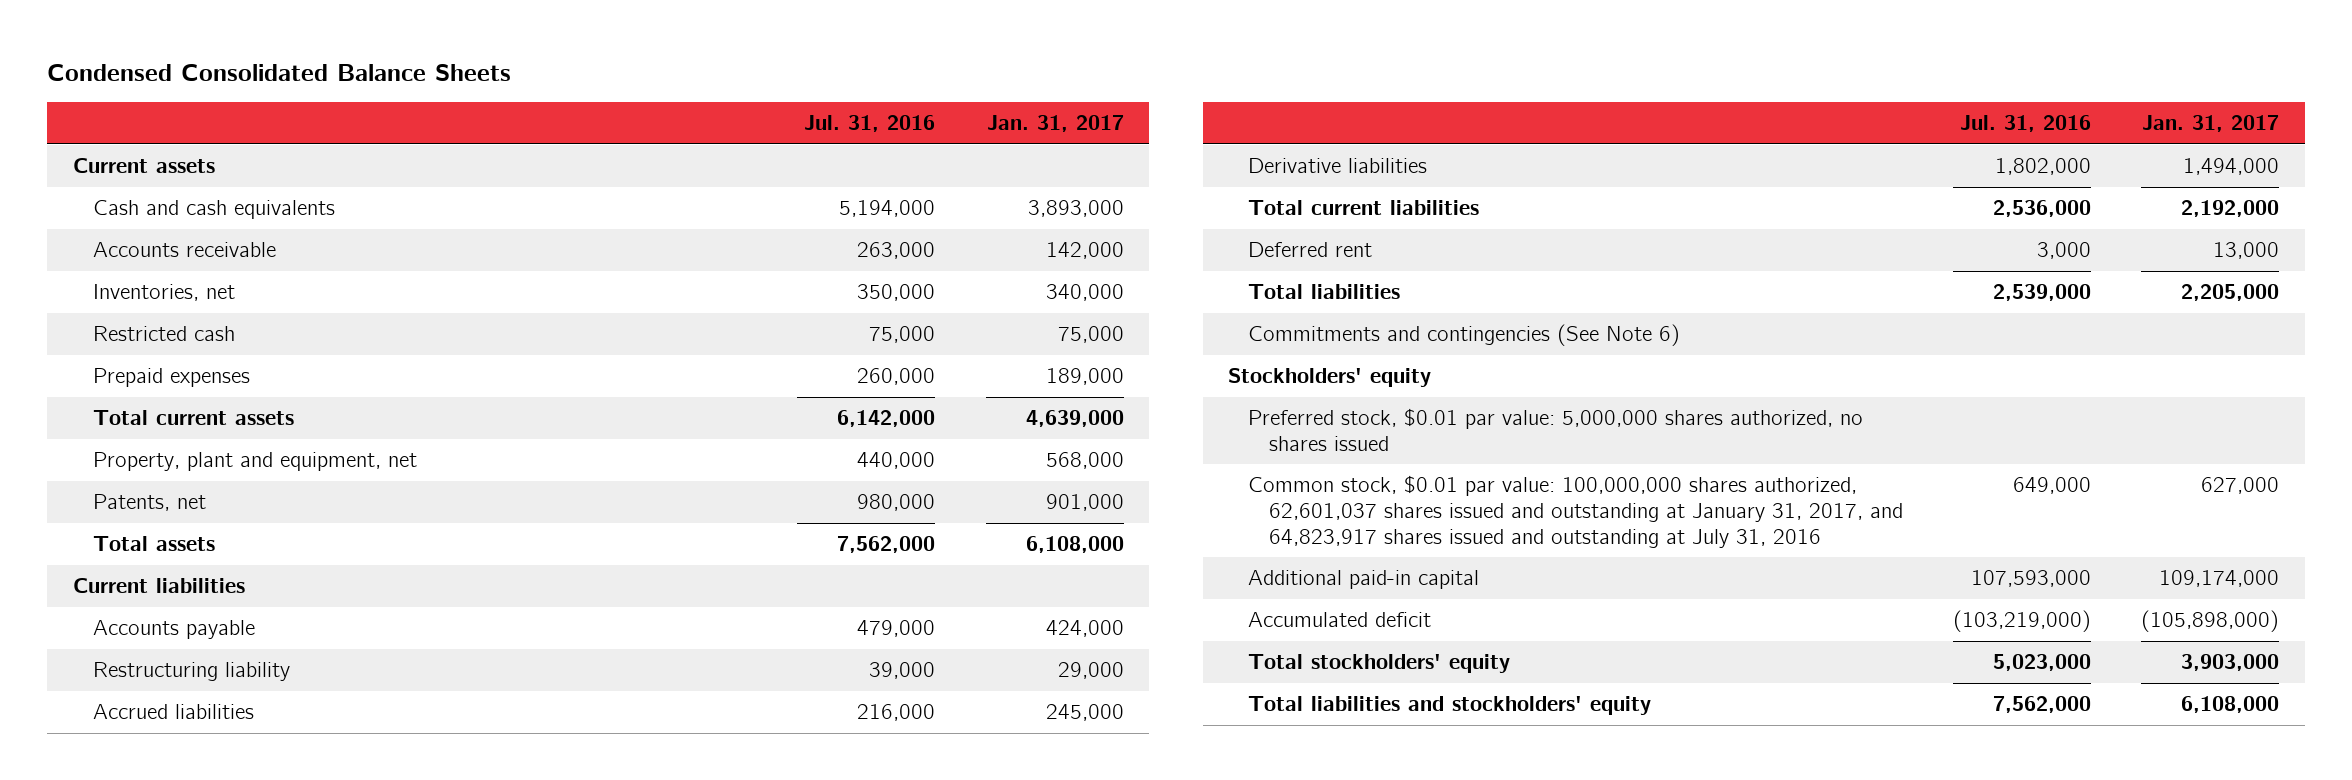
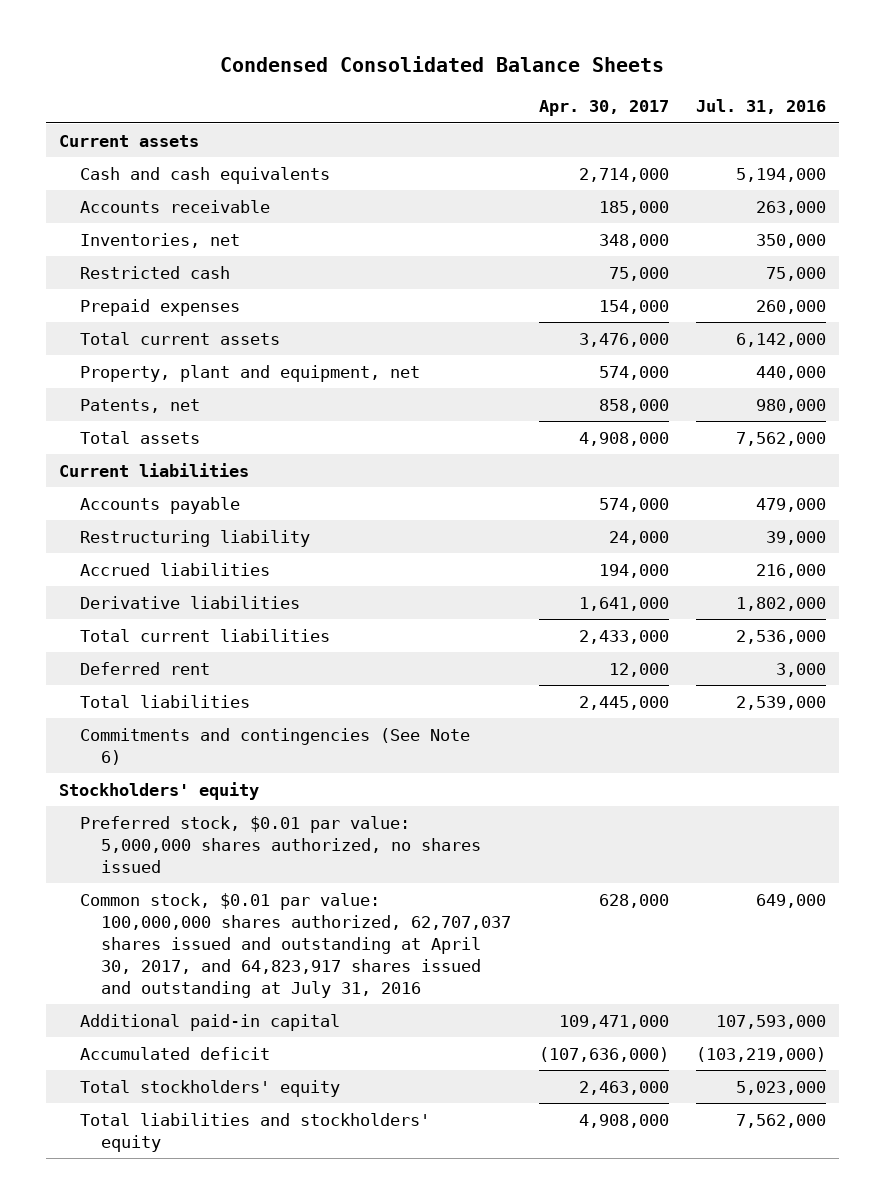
[986,115,1124,133] Jan. 31, 2017 -> none
none -> [538,100,669,117] Apr. 30, 2017
[1248,475,1903,549] Common stock, $0.01 par value: 100,000,000 shares authorized, 62,601,037 shares issued and outstanding at January 31, 2017, and 64,823,917 shares issued and outstanding at July 31, 2016 -> [80,892,512,998] Common stock, $0.01 par value: 100,000,000 shares authorized, 62,707,037 shares issued and outstanding at April 30, 2017, and 64,823,917 shares issued and outstanding at July 31, 2016

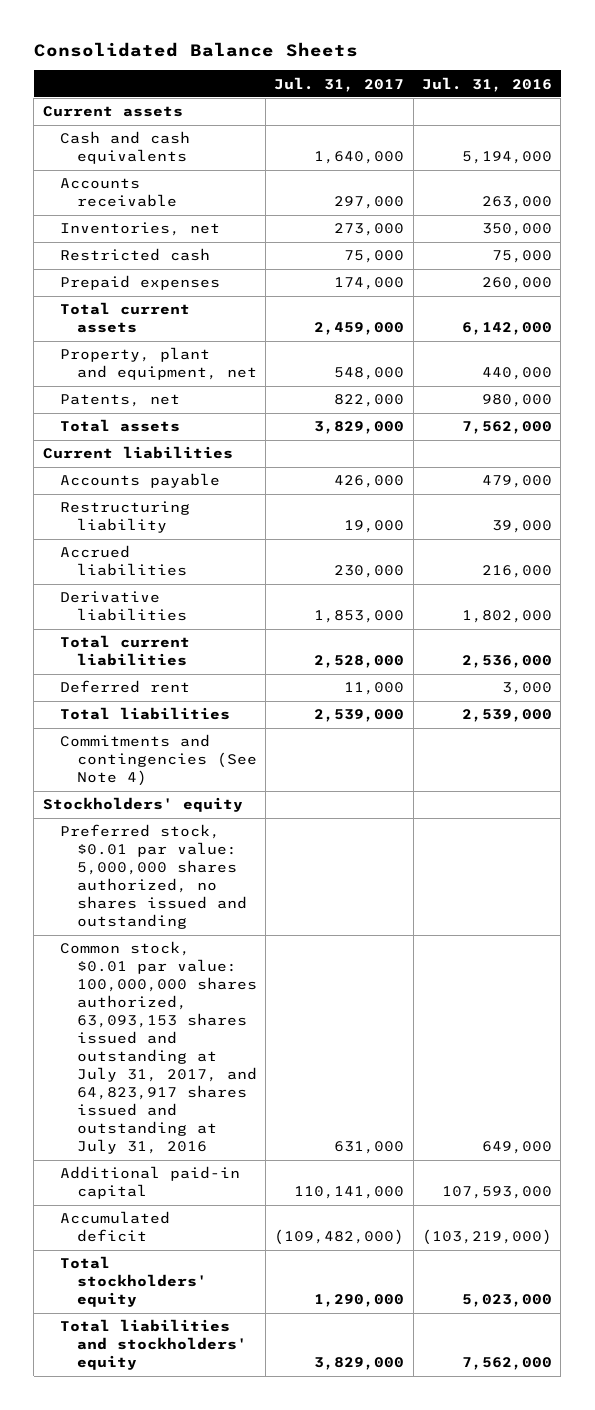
[220,56,665,73] Condensed Consolidated Balance Sheets -> [33,41,358,57] Consolidated Balance Sheets
[538,100,669,117] Apr. 30, 2017 -> none
none -> [274,76,405,92] Jul. 31, 2017
[80,727,471,765] Commitments and contingencies (See Note 6) -> [59,734,257,787] Commitments and contingencies (See Note 4)
[80,815,482,873] Preferred stock, $0.01 par value: 5,000,000 shares authorized, no shares issued -> [59,824,247,930] Preferred stock, $0.01 par value: 5,000,000 shares authorized, no shares issued and outstanding
[80,892,512,998] Common stock, $0.01 par value: 100,000,000 shares authorized, 62,707,037 shares issued and outstanding at April 30, 2017, and 64,823,917 shares issued and outstanding at July 31, 2016 -> [59,941,257,1155] Common stock, $0.01 par value: 100,000,000 shares authorized, 63,093,153 shares issued and outstanding at July 31, 2017, and 64,823,917 shares issued and outstanding at July 31, 2016

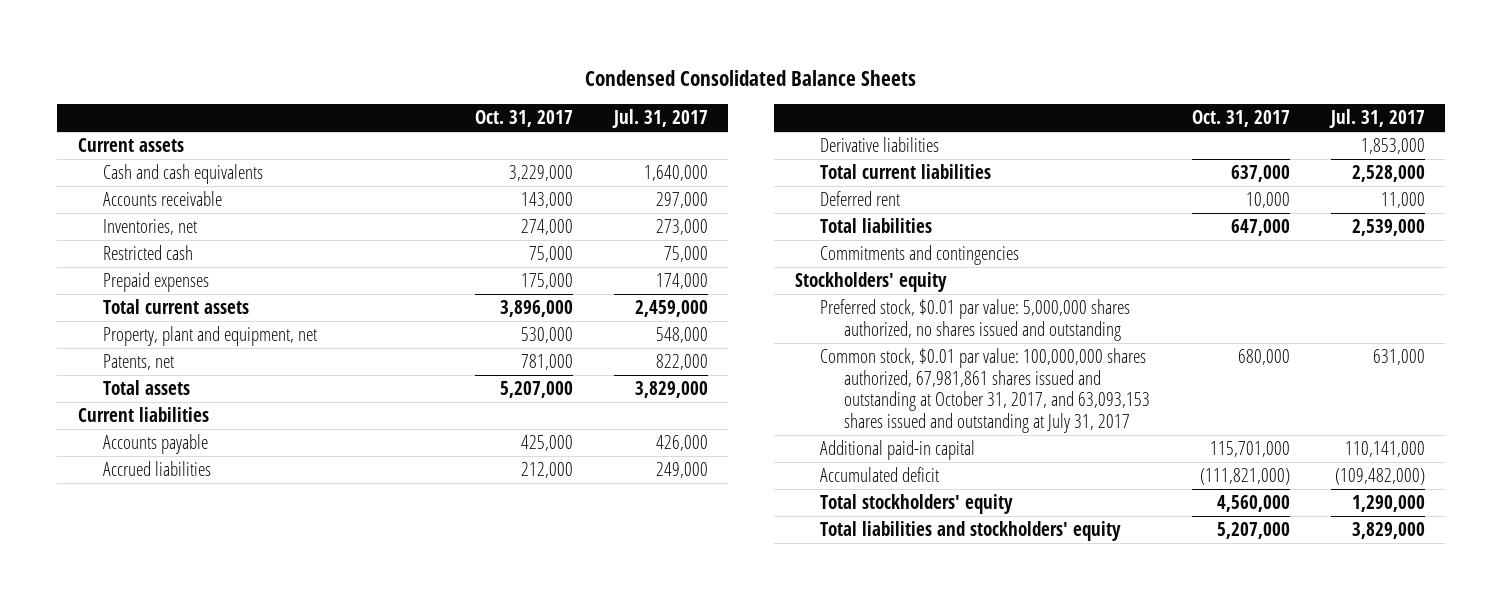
[33,41,358,57] Consolidated Balance Sheets -> [585,69,917,86] Condensed Consolidated Balance Sheets
[421,76,552,92] Jul. 31, 2016 -> none
none -> [474,110,573,128] Oct. 31, 2017
[59,501,190,534] Restructuring liability -> none
[334,565,405,579] 230,000 -> [655,462,708,479] 249,000
[59,734,257,787] Commitments and contingencies (See Note 4) -> [819,245,1019,266] Commitments and contingencies
[59,941,257,1155] Common stock, $0.01 par value: 100,000,000 shares authorized, 63,093,153 shares issued and outstanding at July 31, 2017, and 64,823,917 shares issued and outstanding at July 31, 2016 -> [819,348,1151,434] Common stock, $0.01 par value: 100,000,000 shares authorized, 67,981,861 shares issued and outstanding at October 31, 2017, and 63,093,153 shares issued and outstanding at July 31, 2017

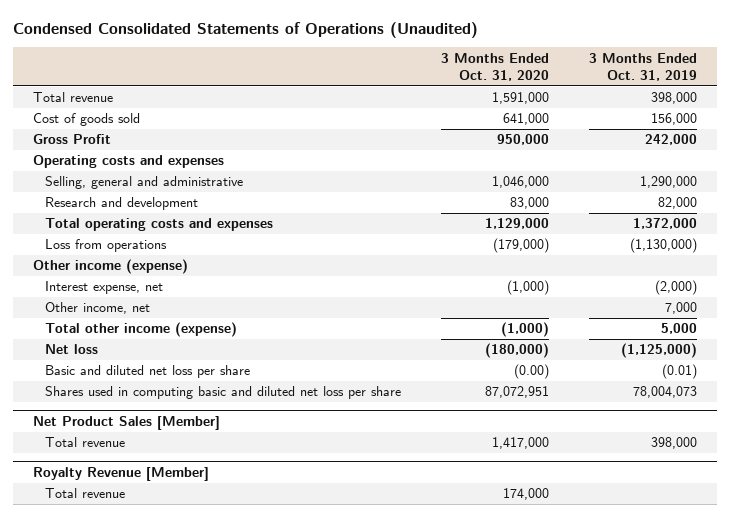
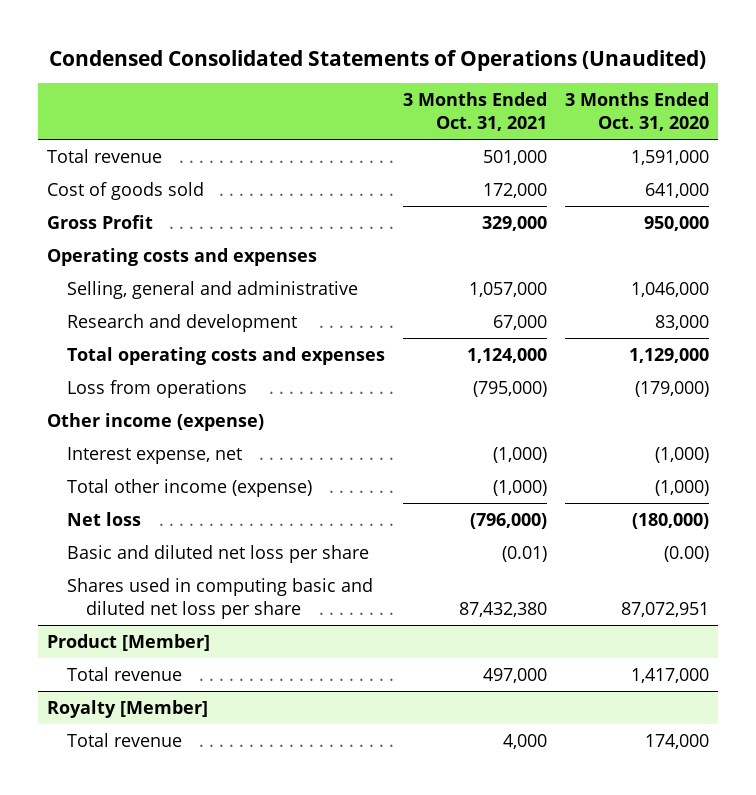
[588,52,697,81] 3 Months Ended Oct. 31, 2019 -> none
none -> [402,92,547,132] 3 Months Ended Oct. 31, 2021
[44,302,150,315] Other income, net -> none
[32,416,220,431] Net Product Sales [Member] -> [46,633,210,651] Product [Member]
[32,467,209,482] Royalty Revenue [Member] -> [46,699,208,718] Royalty [Member]

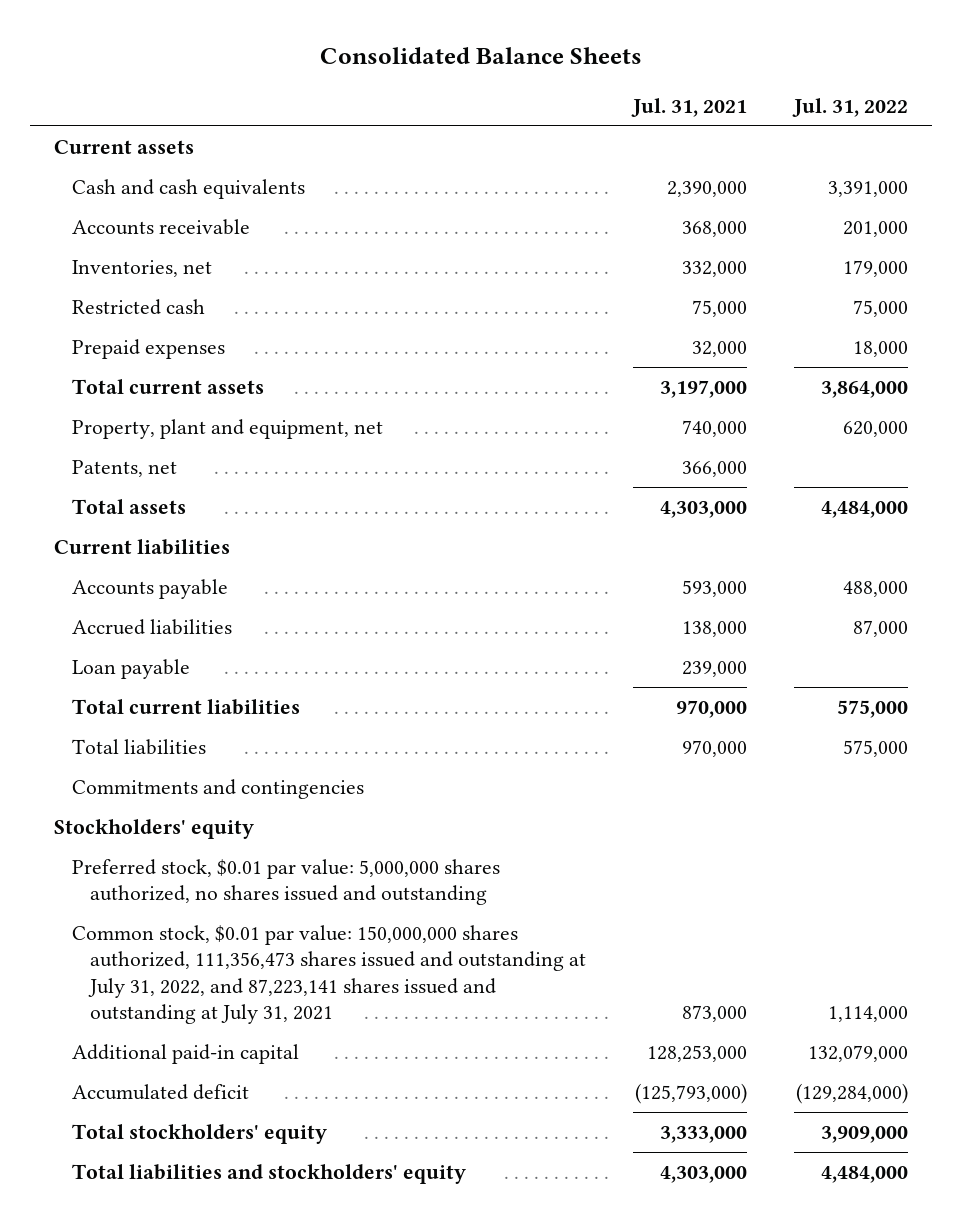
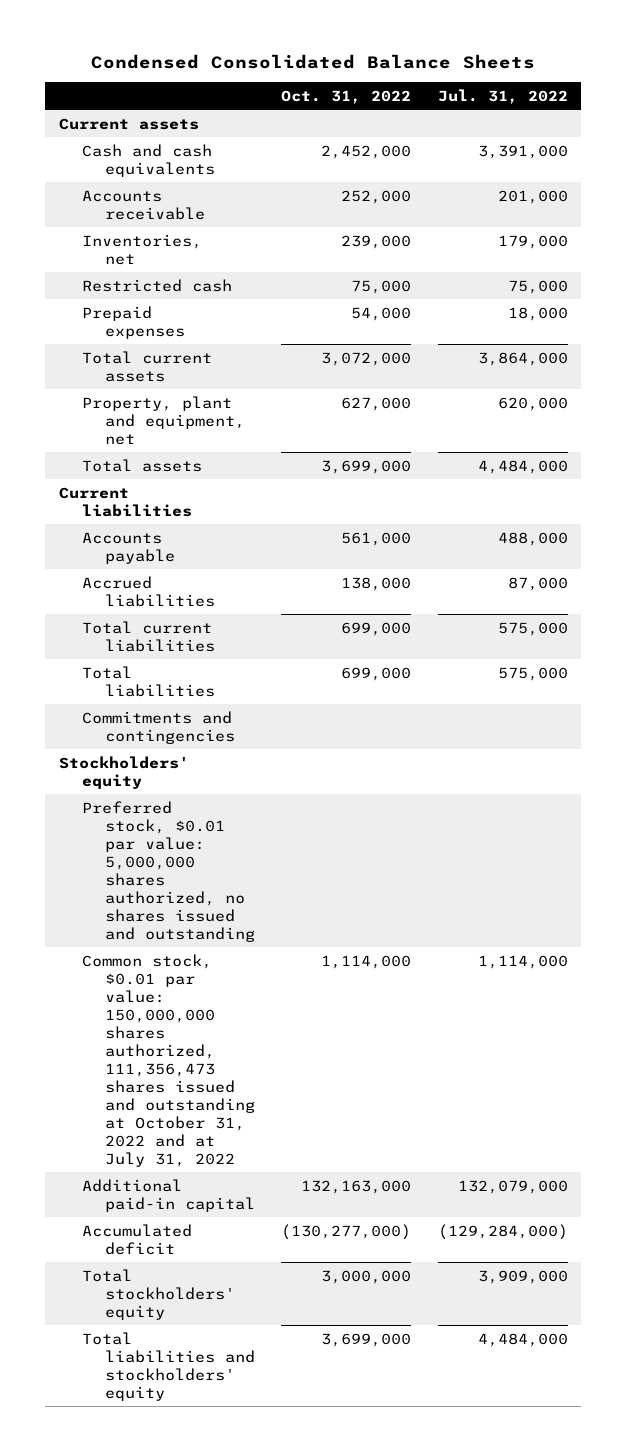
[320,47,643,65] Consolidated Balance Sheets -> [91,53,536,69] Condensed Consolidated Balance Sheets
[630,97,747,117] Jul. 31, 2021 -> none
none -> [281,89,412,104] Oct. 31, 2022
[71,459,177,477] Patents, net -> none
[71,658,190,679] Loan payable -> none
[71,924,586,1025] Common stock, $0.01 par value: 150,000,000 shares authorized, 111,356,473 shares issued and outstanding at July 31, 2022, and 87,223,141 shares issued and outstanding at July 31, 2021 -> [81,953,255,1167] Common stock, $0.01 par value: 150,000,000 shares authorized, 111,356,473 shares issued and outstanding at October 31, 2022 and at July 31, 2022

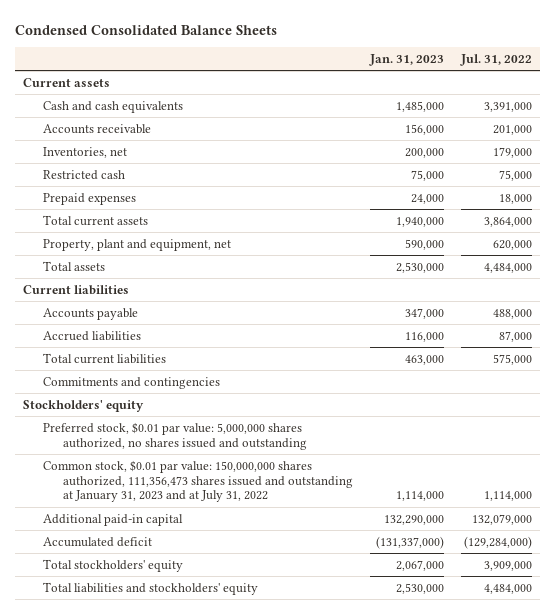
[281,89,412,104] Oct. 31, 2022 -> none
none -> [368,54,444,67] Jan. 31, 2023
[81,665,215,697] Total liabilities -> none
[81,953,255,1167] Common stock, $0.01 par value: 150,000,000 shares authorized, 111,356,473 shares issued and outstanding at October 31, 2022 and at July 31, 2022 -> [43,459,353,503] Common stock, $0.01 par value: 150,000,000 shares authorized, 111,356,473 shares issued and outstanding at January 31, 2023 and at July 31, 2022

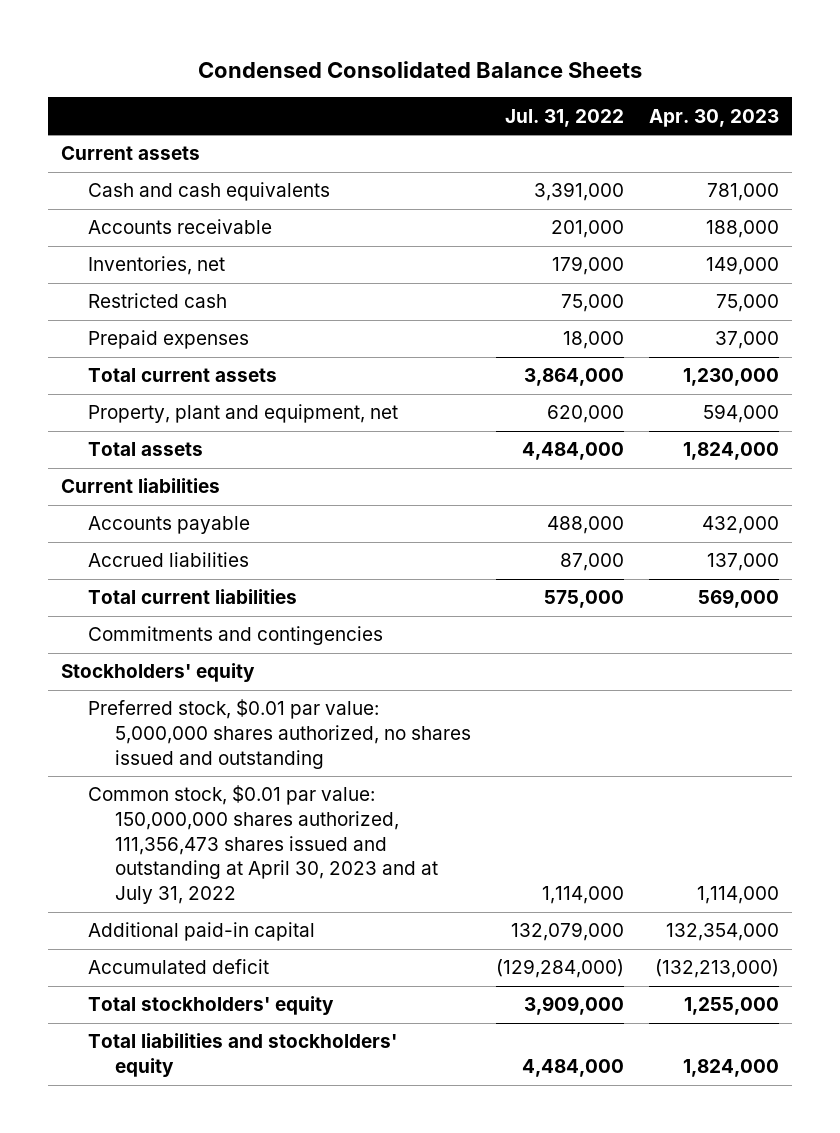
[368,54,444,67] Jan. 31, 2023 -> none
none -> [649,108,780,127] Apr. 30, 2023
[43,459,353,503] Common stock, $0.01 par value: 150,000,000 shares authorized, 111,356,473 shares issued and outstanding at January 31, 2023 and at July 31, 2022 -> [87,785,438,905] Common stock, $0.01 par value: 150,000,000 shares authorized, 111,356,473 shares issued and outstanding at April 30, 2023 and at July 31, 2022

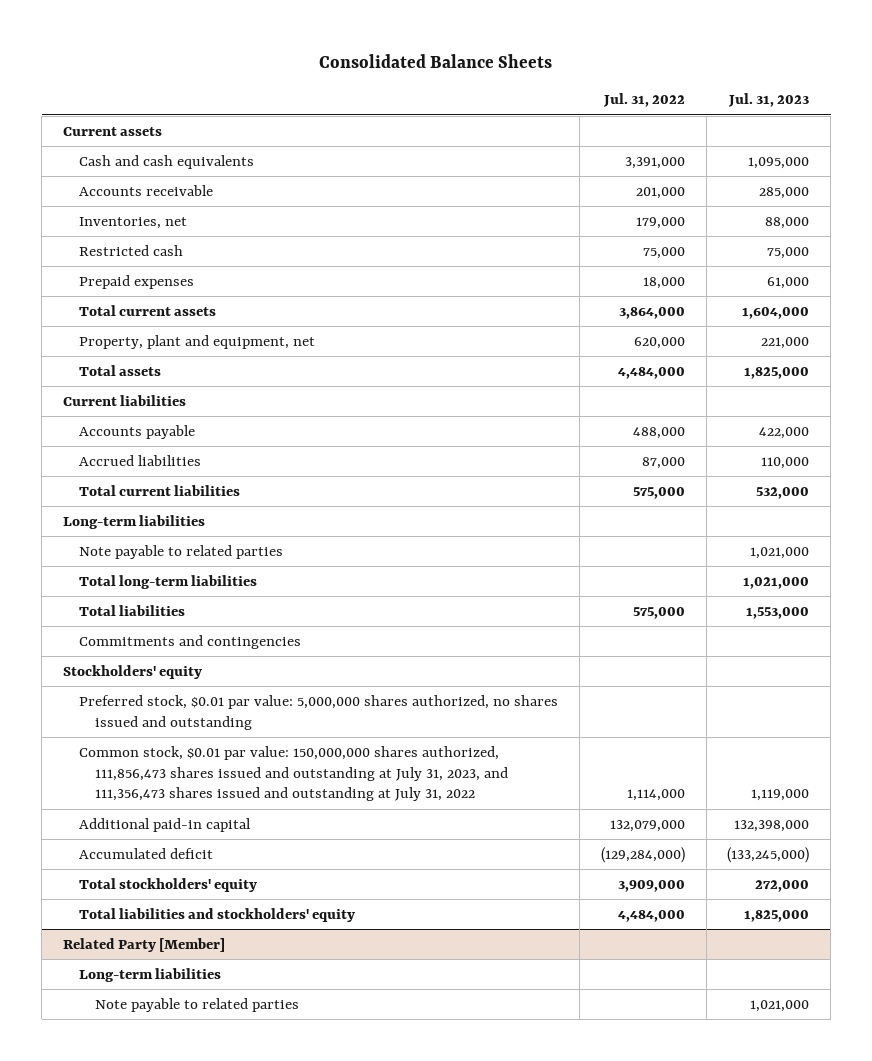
[198,61,643,79] Condensed Consolidated Balance Sheets -> [319,53,553,68] Consolidated Balance Sheets
[649,108,780,127] Apr. 30, 2023 -> none
none -> [728,93,810,108] Jul. 31, 2023
none -> [62,514,205,529] Long-term liabilities
none -> [79,544,284,559] Note payable to related parties
none -> [79,574,258,589] Total long-term liabilities
none -> [79,604,186,616] Total liabilities
[87,785,438,905] Common stock, $0.01 par value: 150,000,000 shares authorized, 111,356,473 shares issued and outstanding at April 30, 2023 and at July 31, 2022 -> [79,745,509,802] Common stock, $0.01 par value: 150,000,000 shares authorized, 111,856,473 shares issued and outstanding at July 31, 2023, and 111,356,473 shares issued and outstanding at July 31, 2022
none -> [62,937,225,952] Related Party [Member]
none -> [79,967,222,982] Long-term liabilities
none -> [95,997,300,1012] Note payable to related parties

